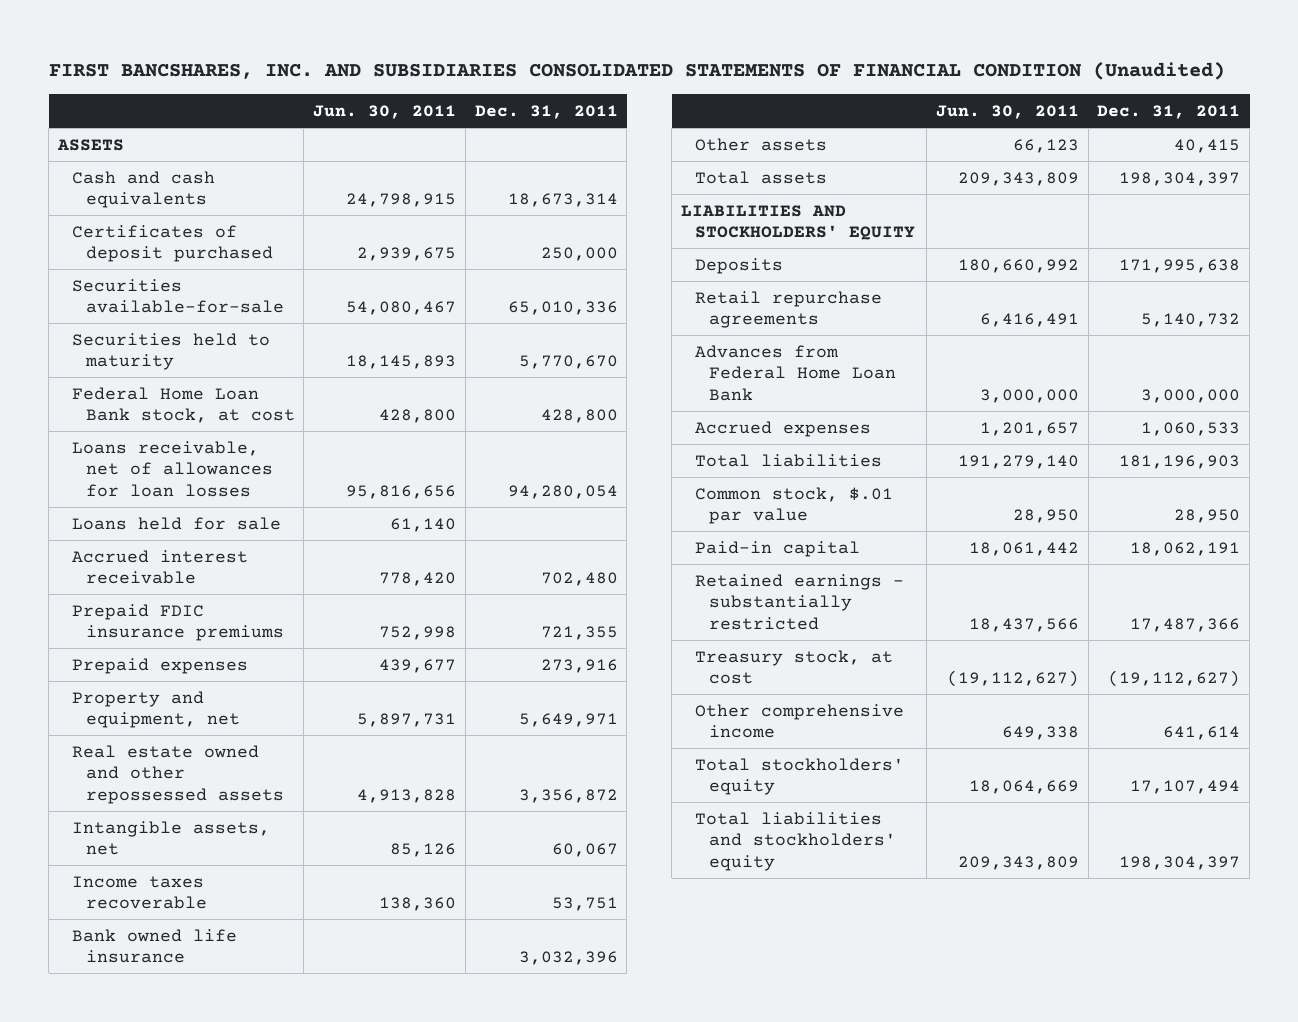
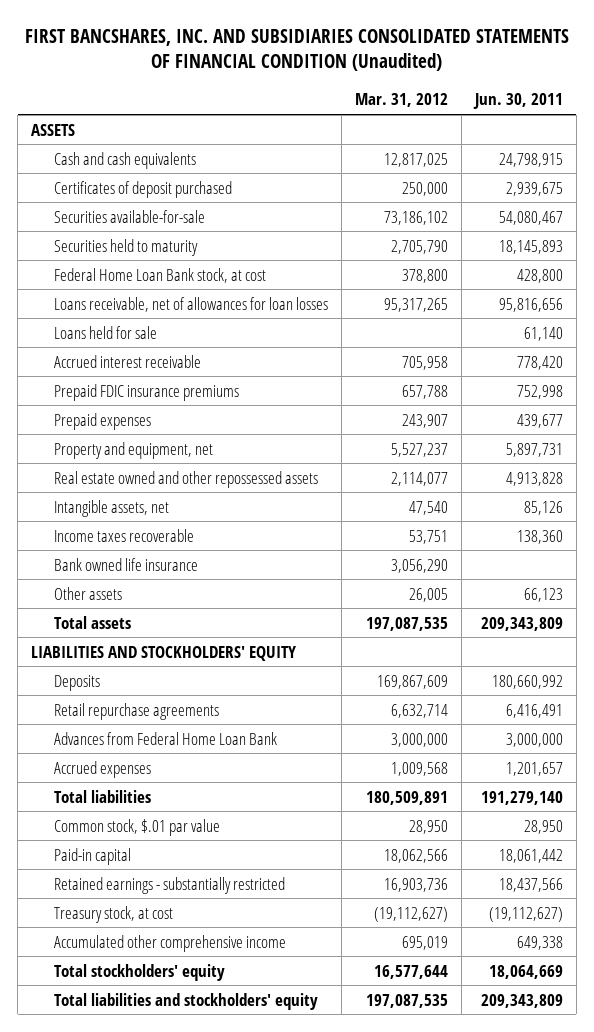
[474,104,618,119] Dec. 31, 2011 -> none
none -> [354,93,448,108] Mar. 31, 2012
[694,703,904,739] Other comprehensive income -> [53,934,286,952] Accumulated other comprehensive income

